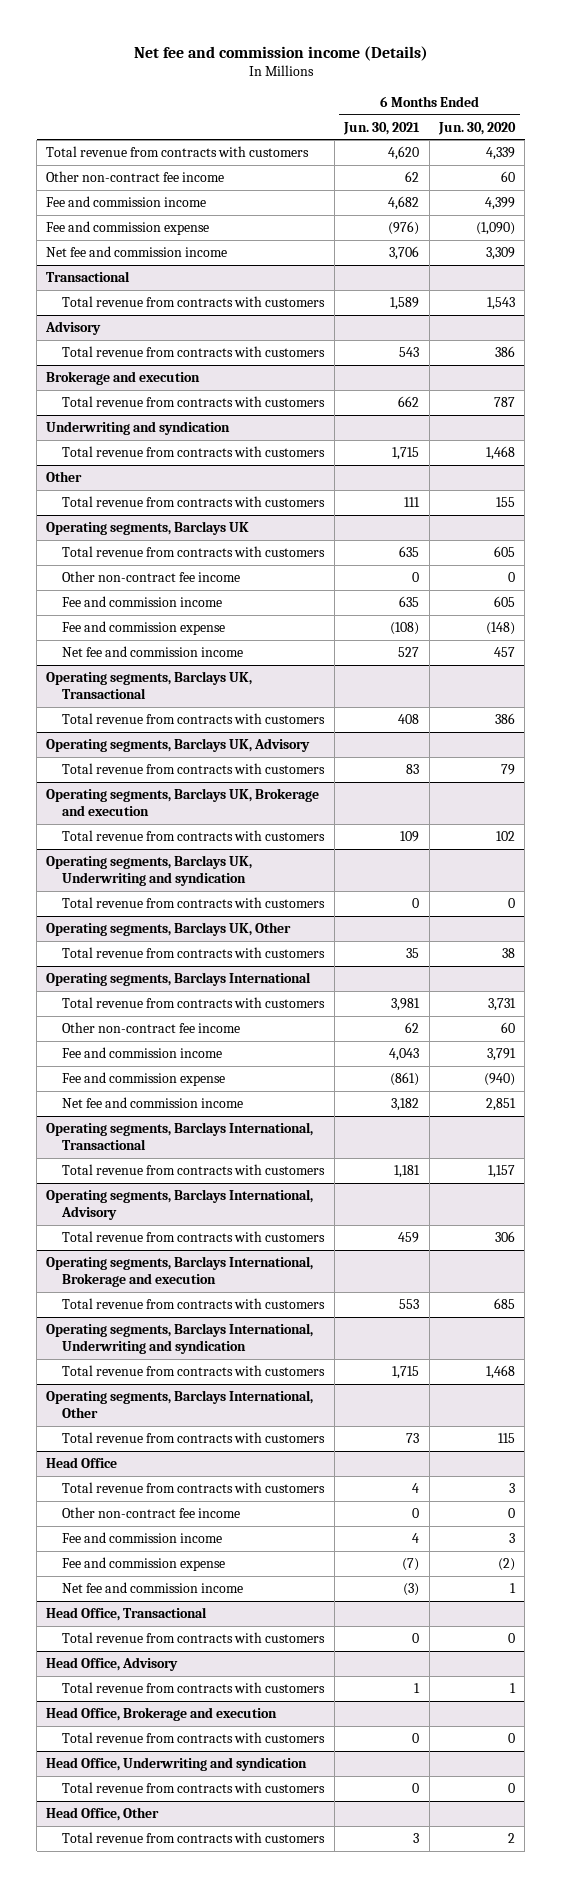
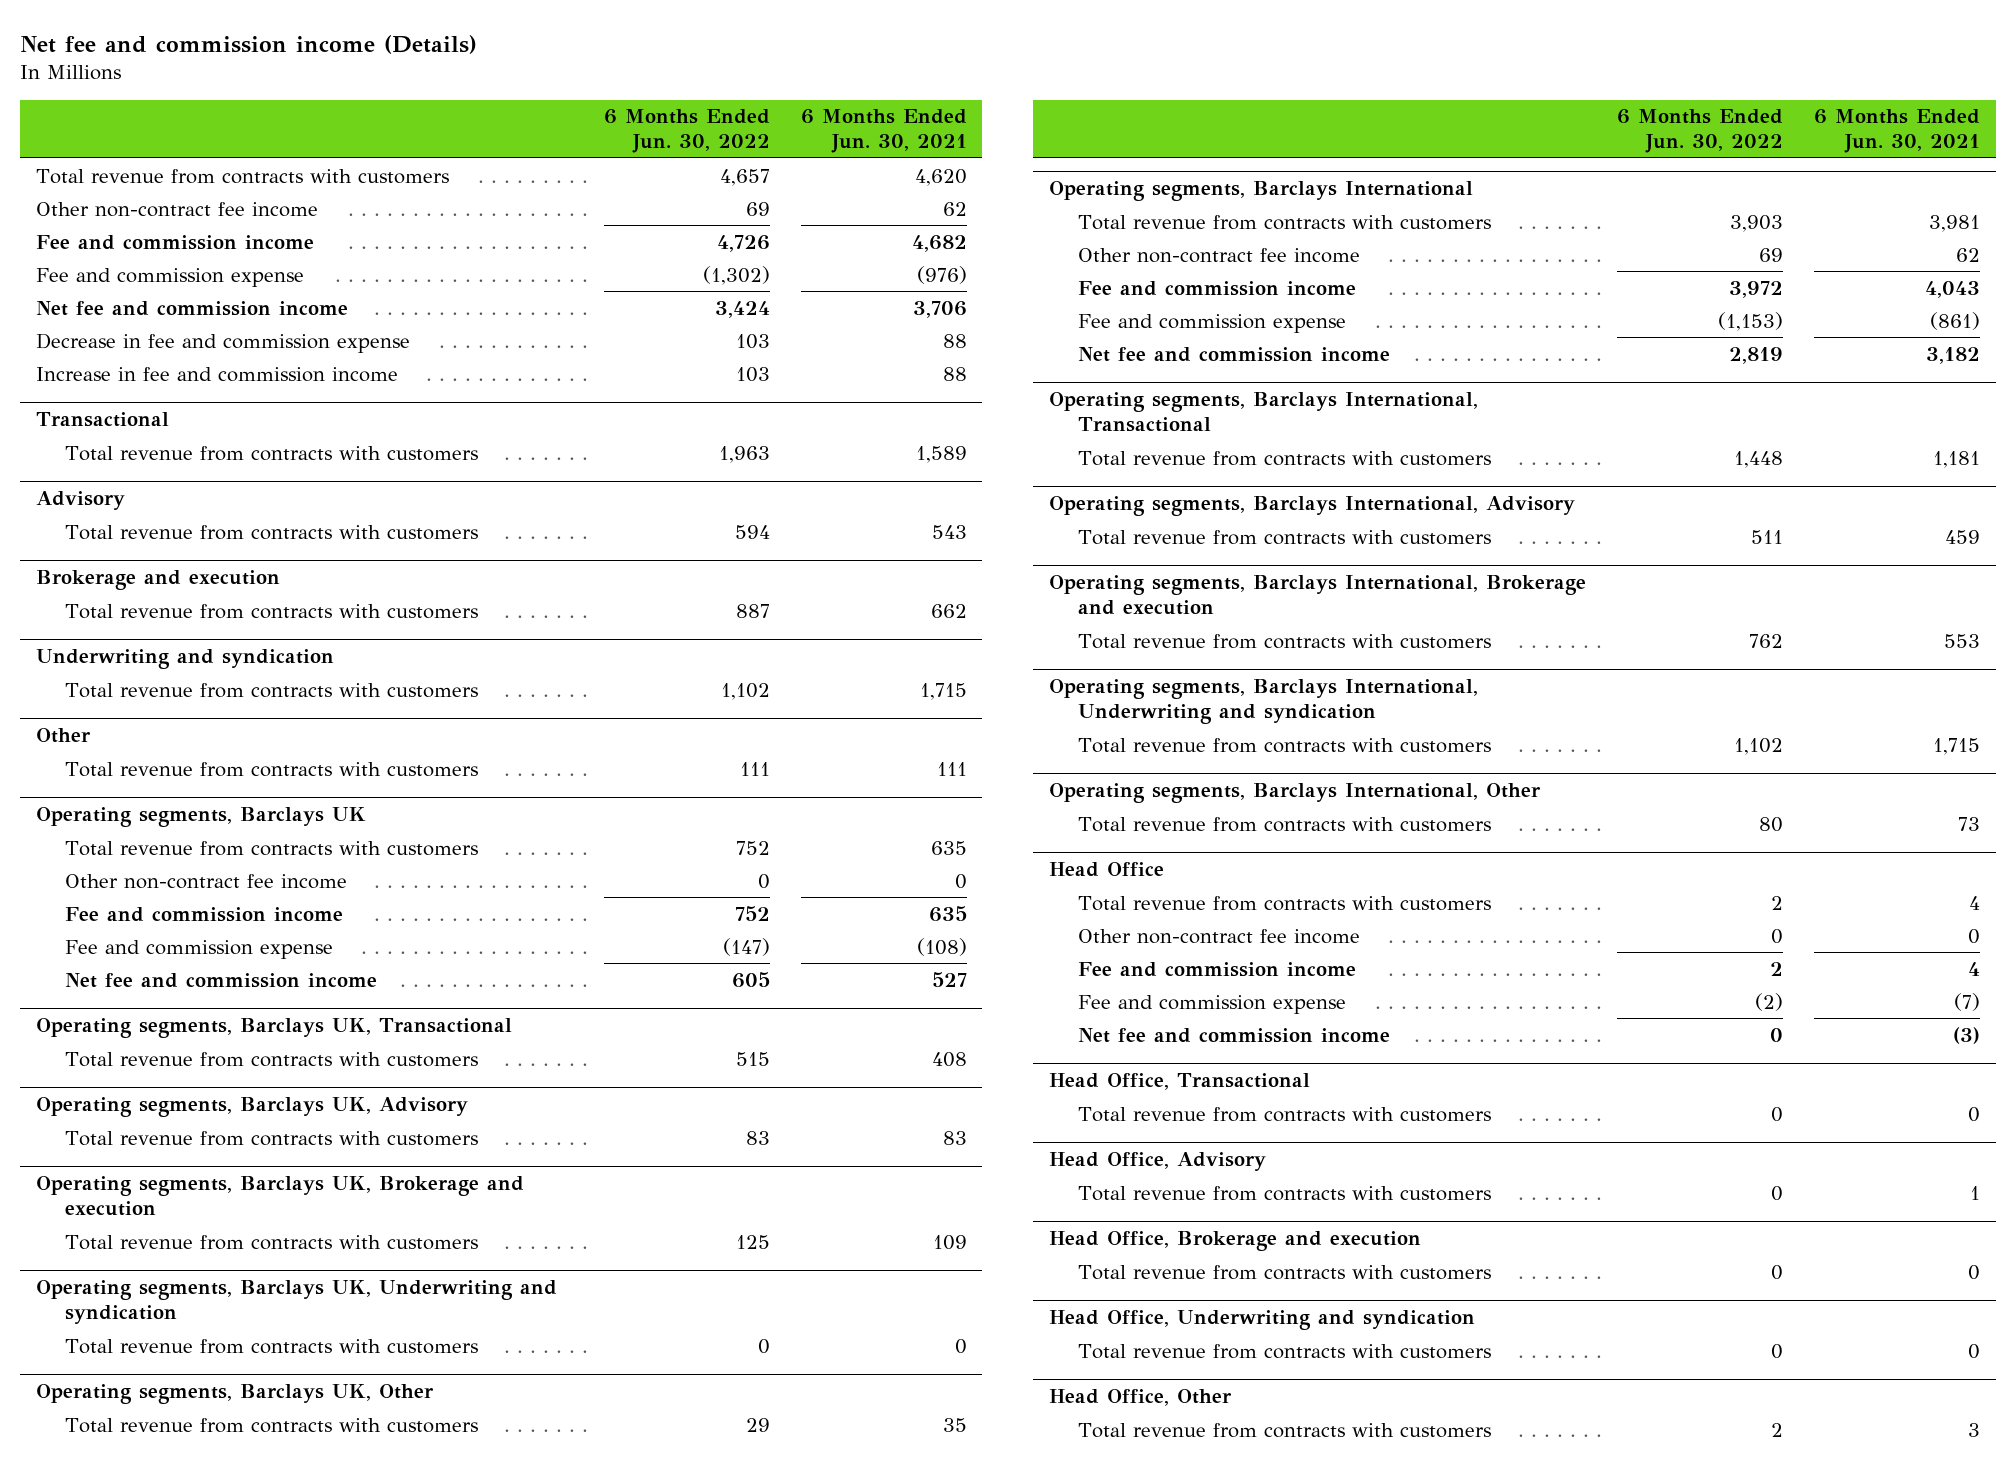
[438,121,517,135] Jun. 30, 2020 -> none
none -> [603,109,770,154] 6 Months Ended Jun. 30, 2022
none -> [35,332,410,353] Decrease in fee and commission expense
none -> [35,366,398,382] Increase in fee and commission income

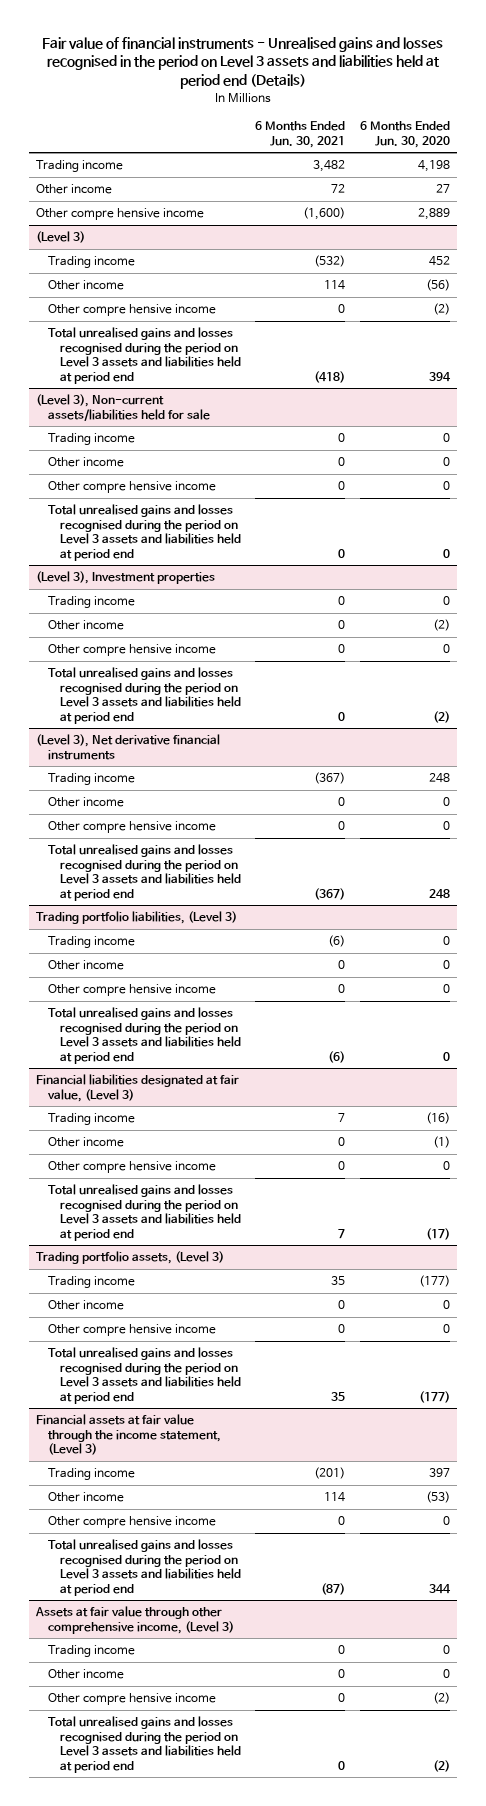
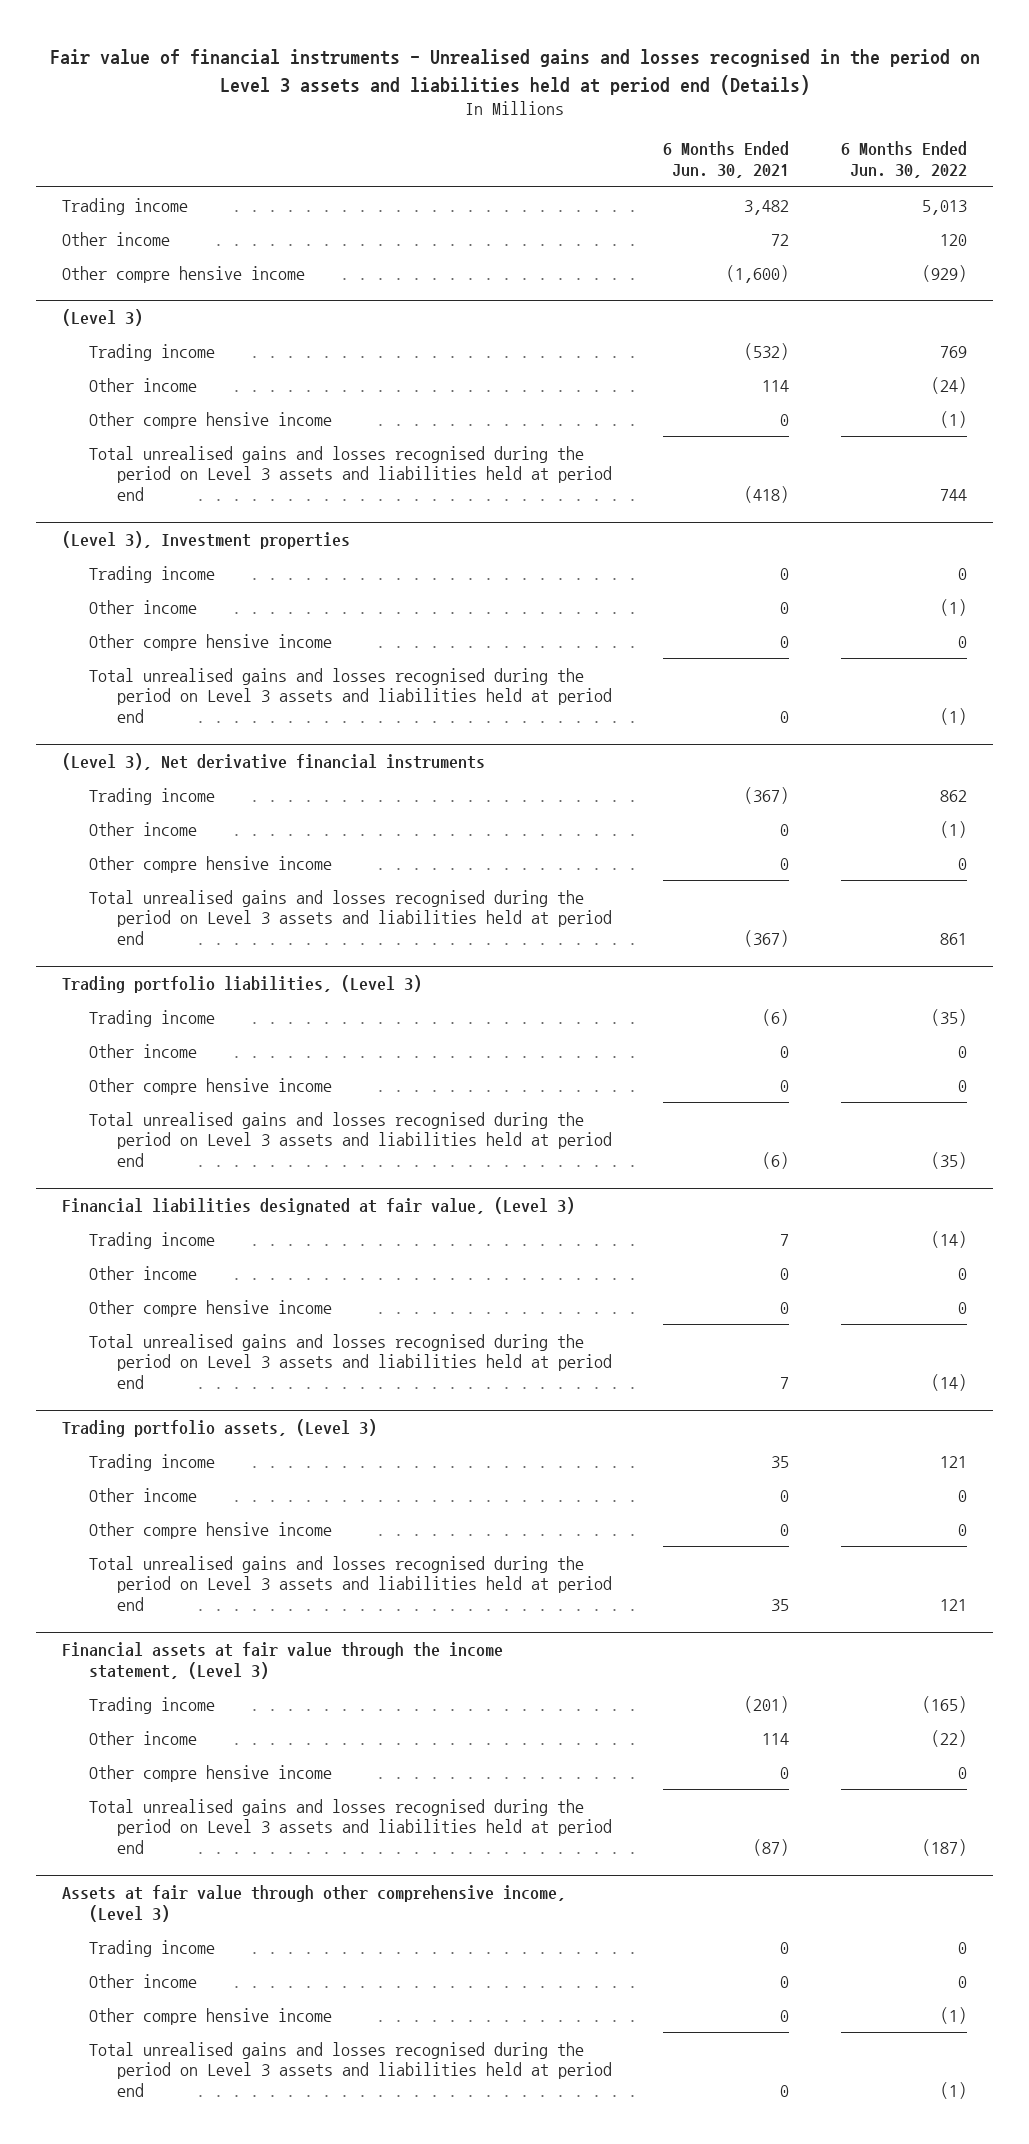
[359,121,450,148] 6 Months Ended Jun. 30, 2020 -> none
none -> [841,141,968,179] 6 Months Ended Jun. 30, 2022
[36,394,210,421] (Level 3), Non-current assets/liabilities held for sale -> none
[47,433,135,446] Trading income -> none
[47,457,124,468] Other income -> none
[47,481,216,494] Other compre hensive income -> none
[47,504,241,561] Total unrealised gains and losses recognised during the period on Level 3 assets and liabilities held at period end -> none

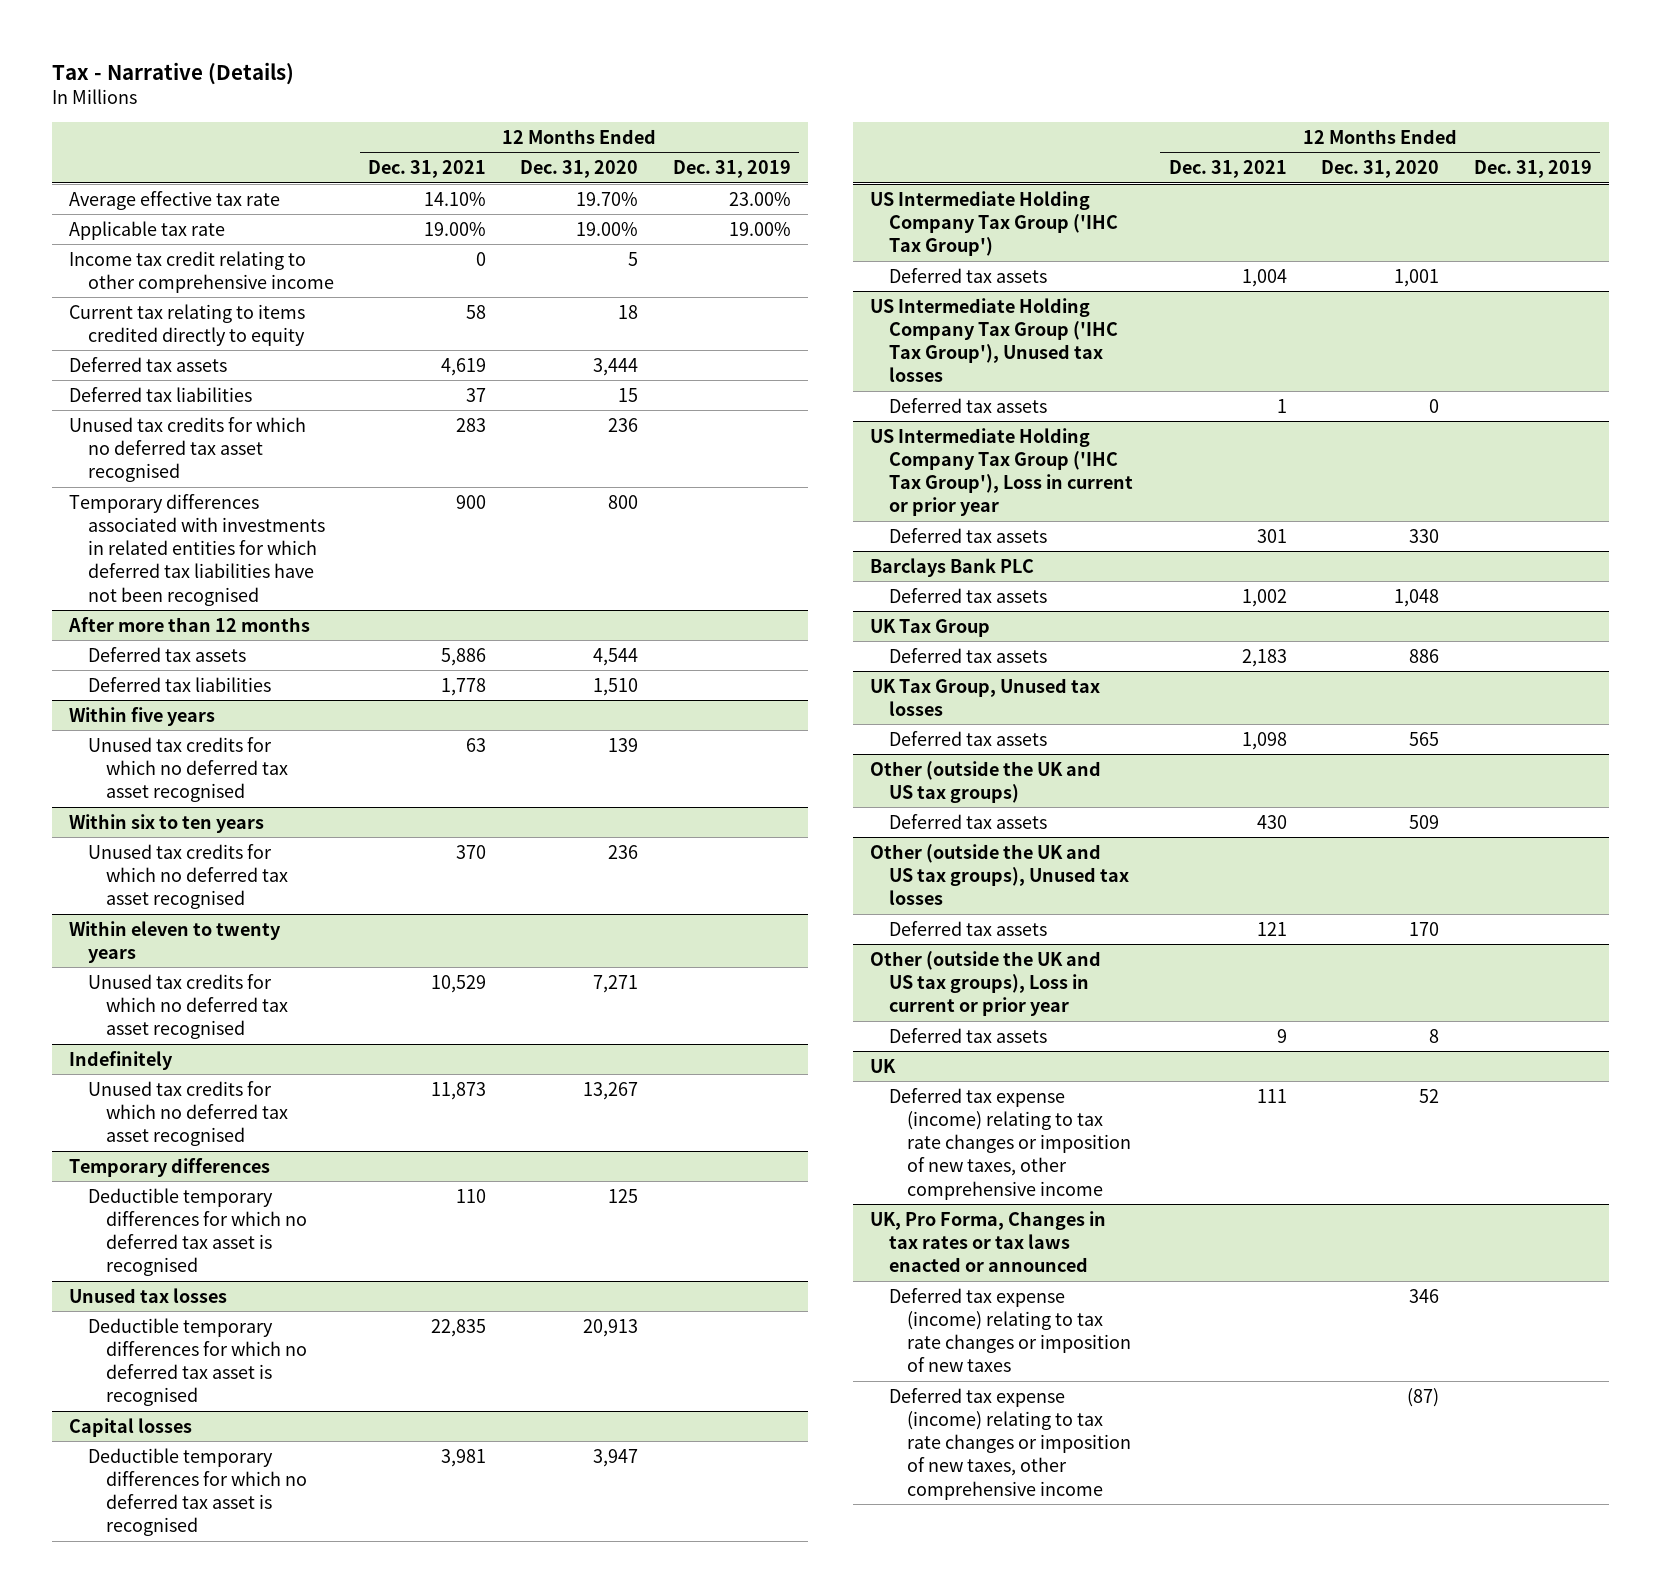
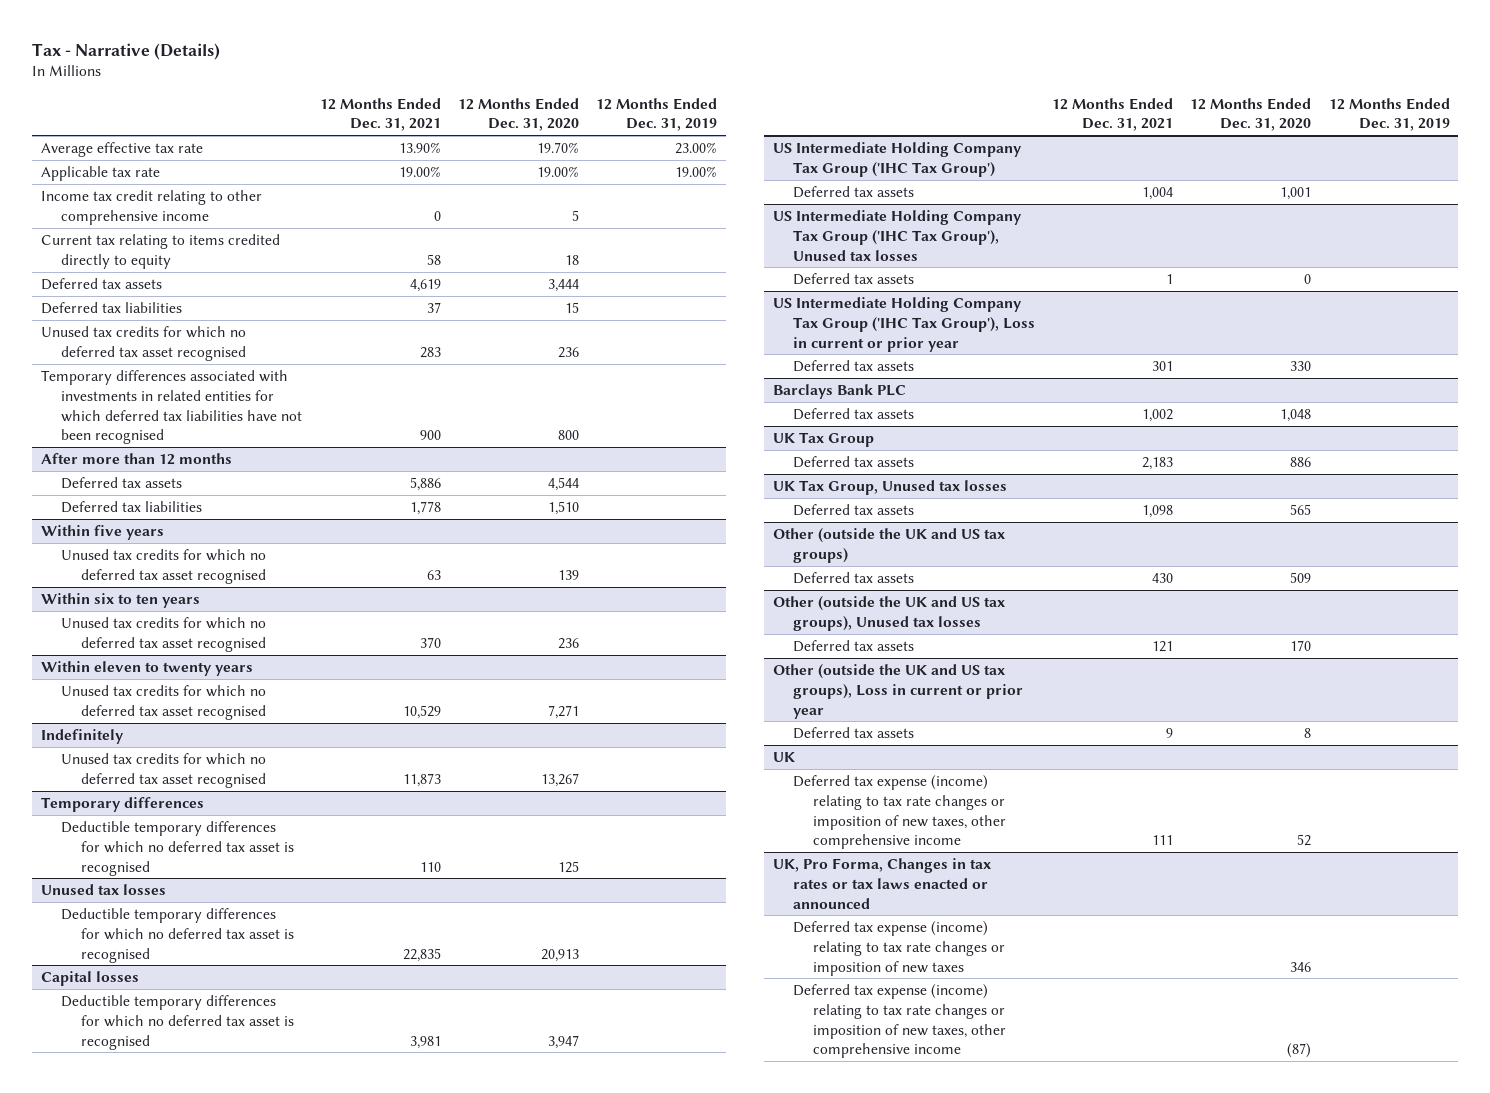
[424,191,487,206] 14.10% -> [399,141,442,153] 13.90%

